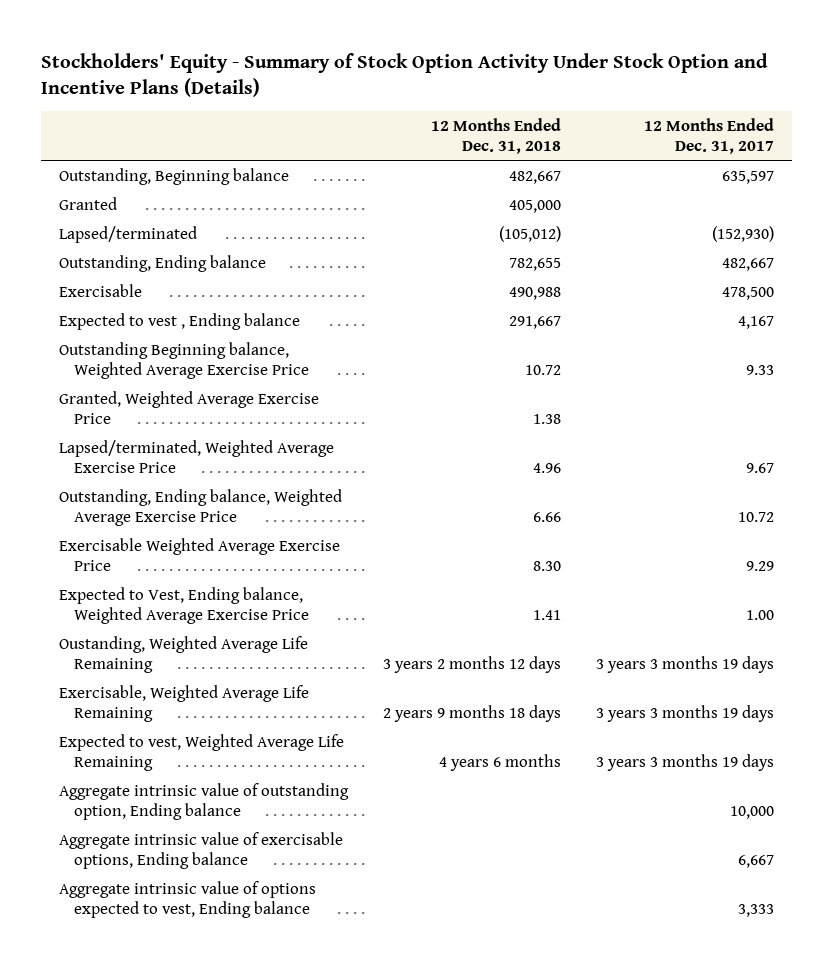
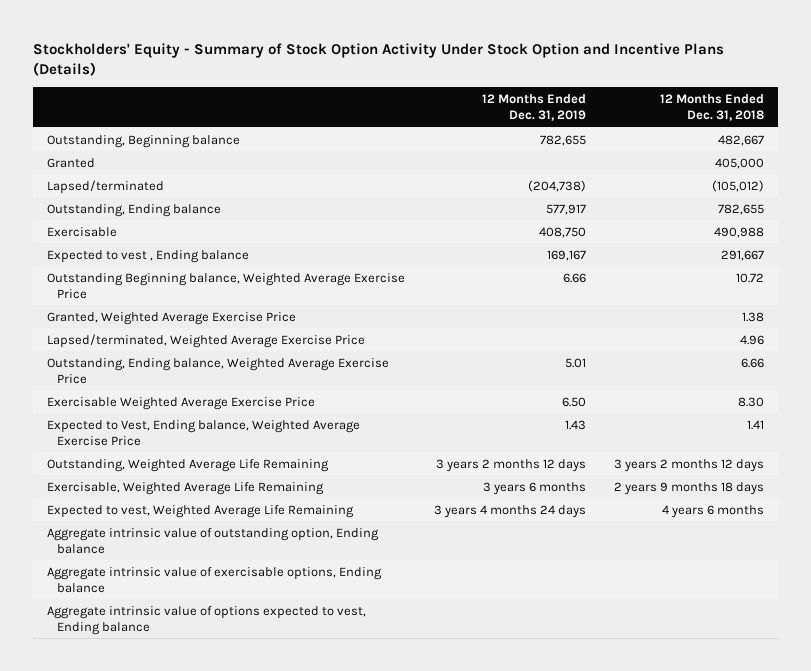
[644,117,775,155] 12 Months Ended Dec. 31, 2017 -> none
none -> [481,94,586,122] 12 Months Ended Dec. 31, 2019
[58,635,308,673] Oustanding, Weighted Average Life Remaining -> [47,458,330,472] Outstanding, Weighted Average Life Remaining

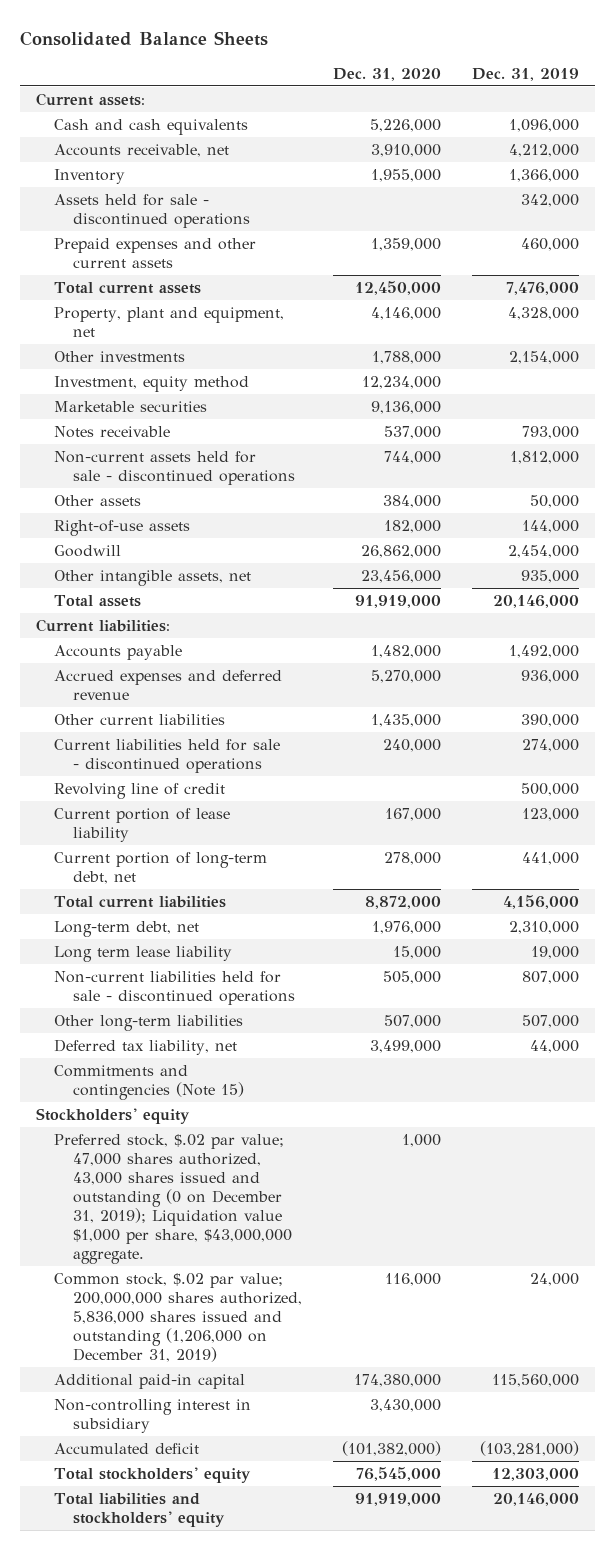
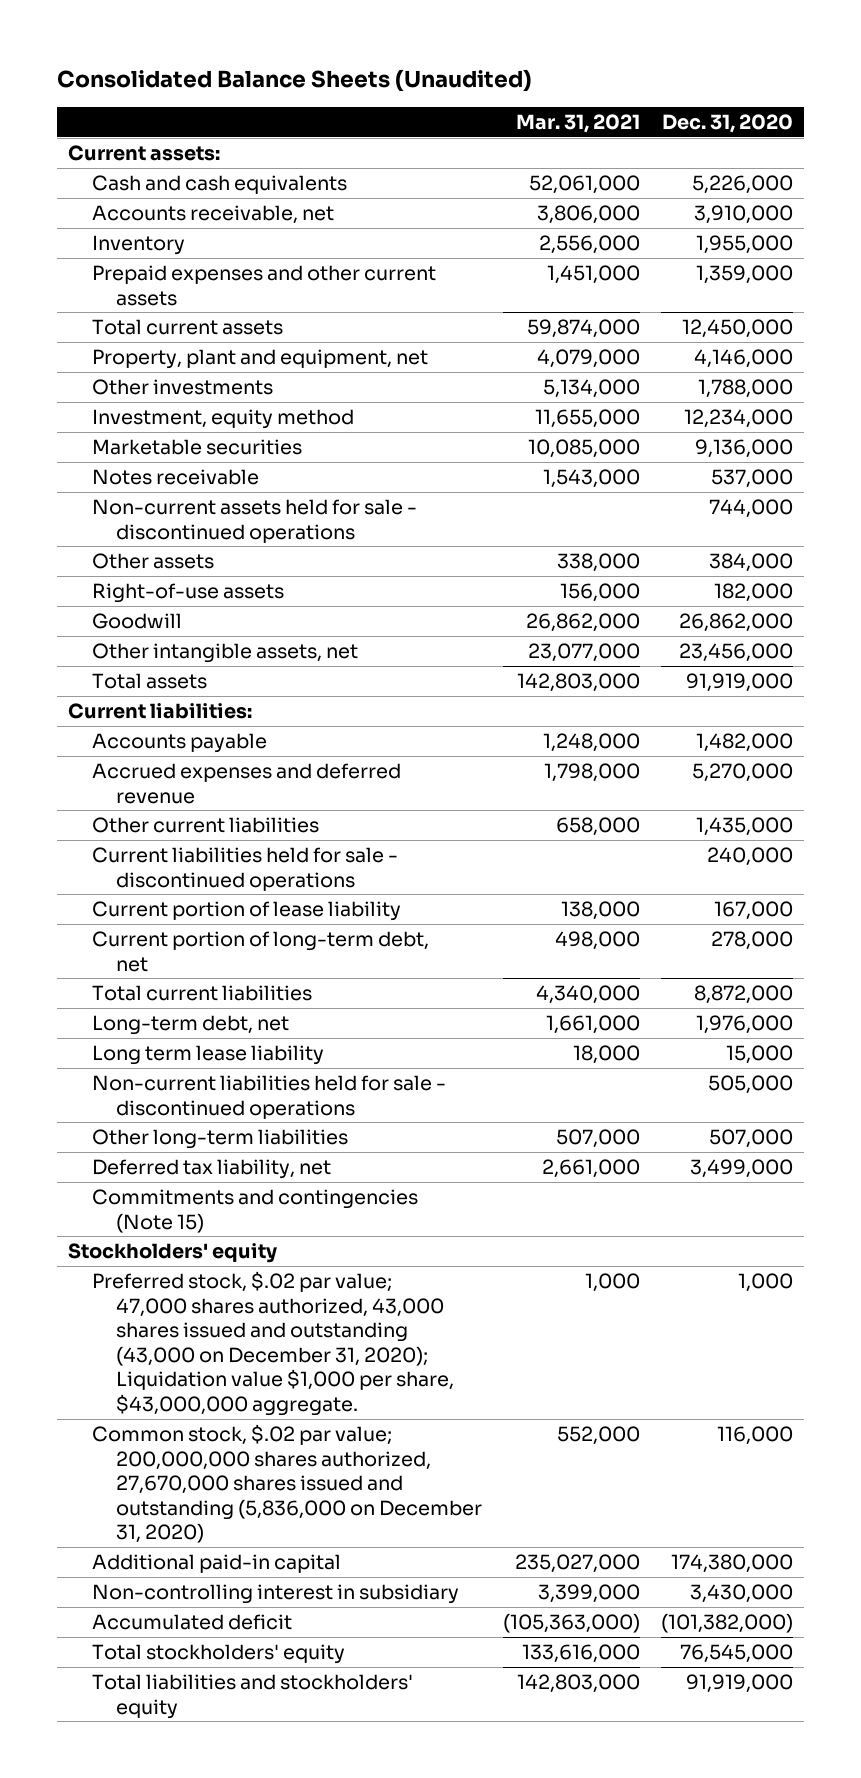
[19,30,268,46] Consolidated Balance Sheets -> [57,69,533,93] Consolidated Balance Sheets (Unaudited)
[472,67,580,81] Dec. 31, 2019 -> none
none -> [516,113,641,133] Mar. 31, 2021
[54,193,250,228] Assets held for sale - discontinued operations -> none
[54,782,226,799] Revolving line of credit -> none
[54,1133,292,1264] Preferred stock, $.02 par value; 47,000 shares authorized, 43,000 shares issued and outstanding (0 on December 31, 2019); Liquidation value $1,000 per share, $43,000,000 aggregate. -> [91,1271,454,1416] Preferred stock, $.02 par value; 47,000 shares authorized, 43,000 shares issued and outstanding (43,000 on December 31, 2020); Liquidation value $1,000 per share, $43,000,000 aggregate.
[54,1272,302,1362] Common stock, $.02 par value; 200,000,000 shares authorized, 5,836,000 shares issued and outstanding (1,206,000 on December 31, 2019) -> [91,1424,482,1544] Common stock, $.02 par value; 200,000,000 shares authorized, 27,670,000 shares issued and outstanding (5,836,000 on December 31, 2020)

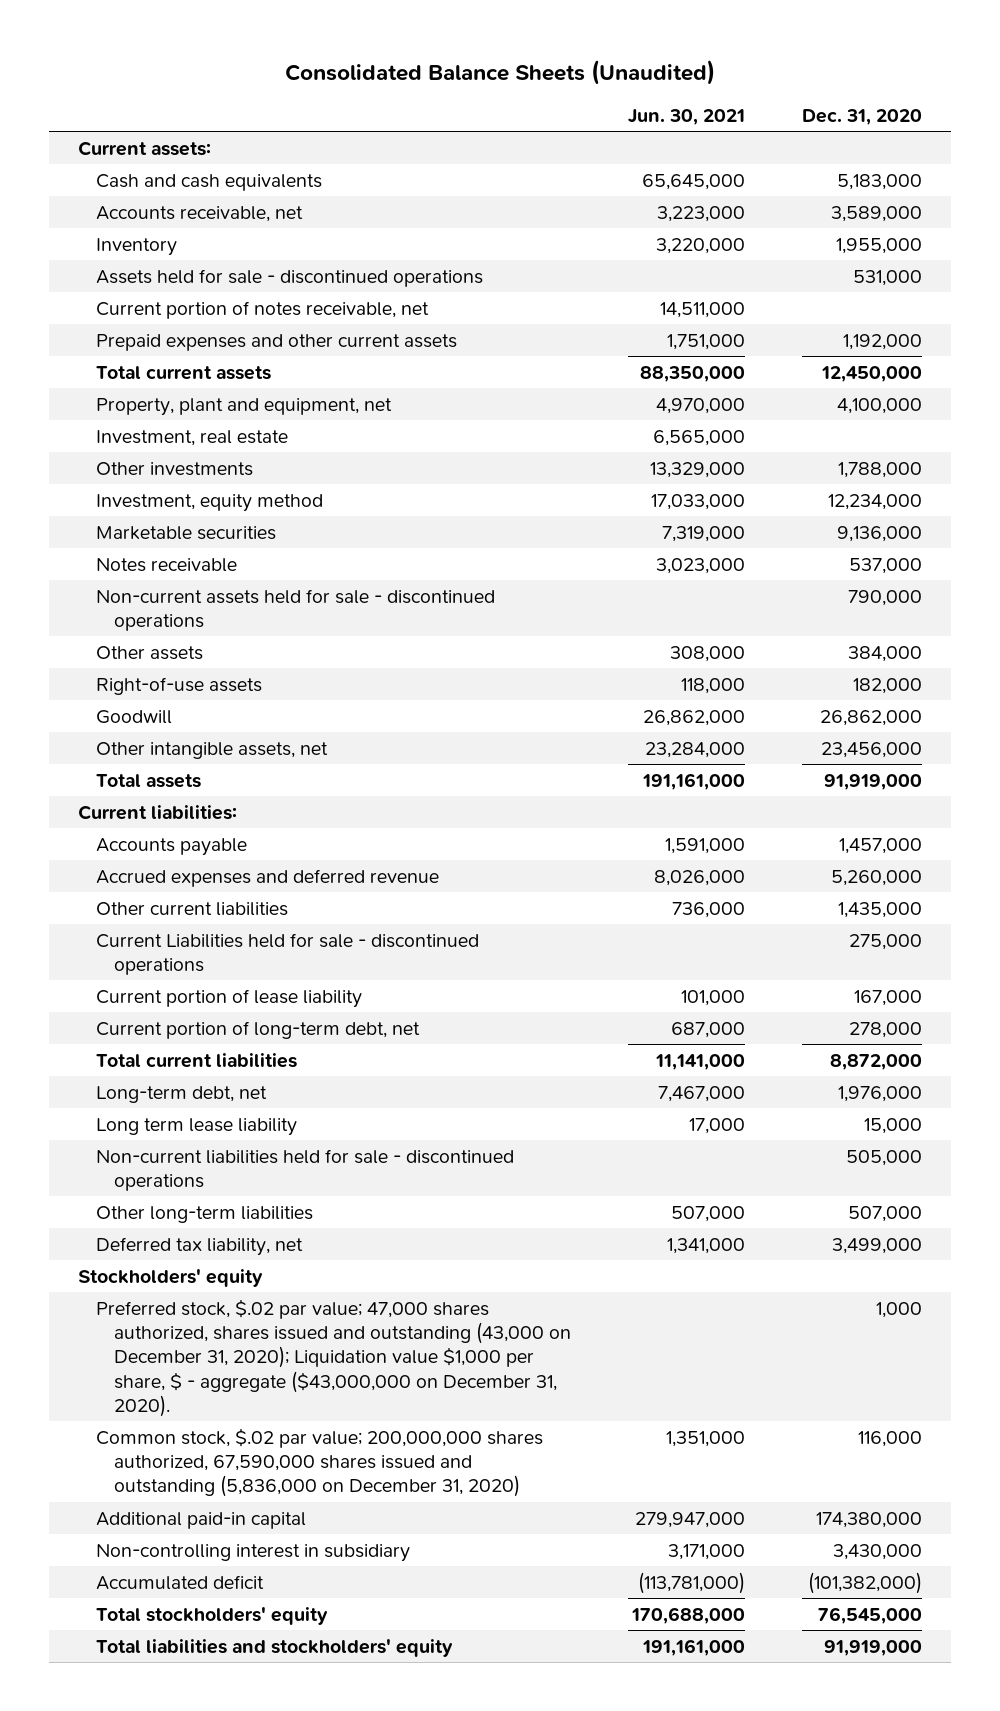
[516,113,641,133] Mar. 31, 2021 -> none
none -> [627,108,745,125] Jun. 30, 2021
[692,175,794,195] 5,226,000 -> [836,173,922,190] 5,183,000
[694,205,794,225] 3,910,000 -> [830,205,922,222] 3,589,000
none -> [95,268,483,287] Assets held for sale - discontinued operations
none -> [95,300,429,319] Current portion of notes receivable, net
[696,265,794,285] 1,359,000 -> [842,333,922,350] 1,192,000
[694,349,794,369] 4,146,000 -> [836,397,922,414] 4,100,000
none -> [95,429,288,446] Investment, real estate
[709,499,794,519] 744,000 -> [847,589,922,606] 790,000
[696,733,794,753] 1,482,000 -> [838,837,922,854] 1,457,000
[692,763,794,783] 5,270,000 -> [830,869,922,886] 5,260,000
[91,847,398,891] Current liabilities held for sale - discontinued operations -> [95,932,479,975] Current Liabilities held for sale - discontinued operations
[707,847,794,867] 240,000 -> [848,933,922,950] 275,000
[91,1189,418,1233] Commitments and contingencies (Note 15) -> none
[91,1271,454,1416] Preferred stock, $.02 par value; 47,000 shares authorized, 43,000 shares issued and outstanding (43,000 on December 31, 2020); Liquidation value $1,000 per share, $43,000,000 aggregate. -> [95,1298,571,1417] Preferred stock, $.02 par value; 47,000 shares authorized, shares issued and outstanding (43,000 on December 31, 2020); Liquidation value $1,000 per share, $ - aggregate ($43,000,000 on December 31, 2020).
[91,1424,482,1544] Common stock, $.02 par value; 200,000,000 shares authorized, 27,670,000 shares issued and outstanding (5,836,000 on December 31, 2020) -> [95,1427,543,1498] Common stock, $.02 par value; 200,000,000 shares authorized, 67,590,000 shares issued and outstanding (5,836,000 on December 31, 2020)

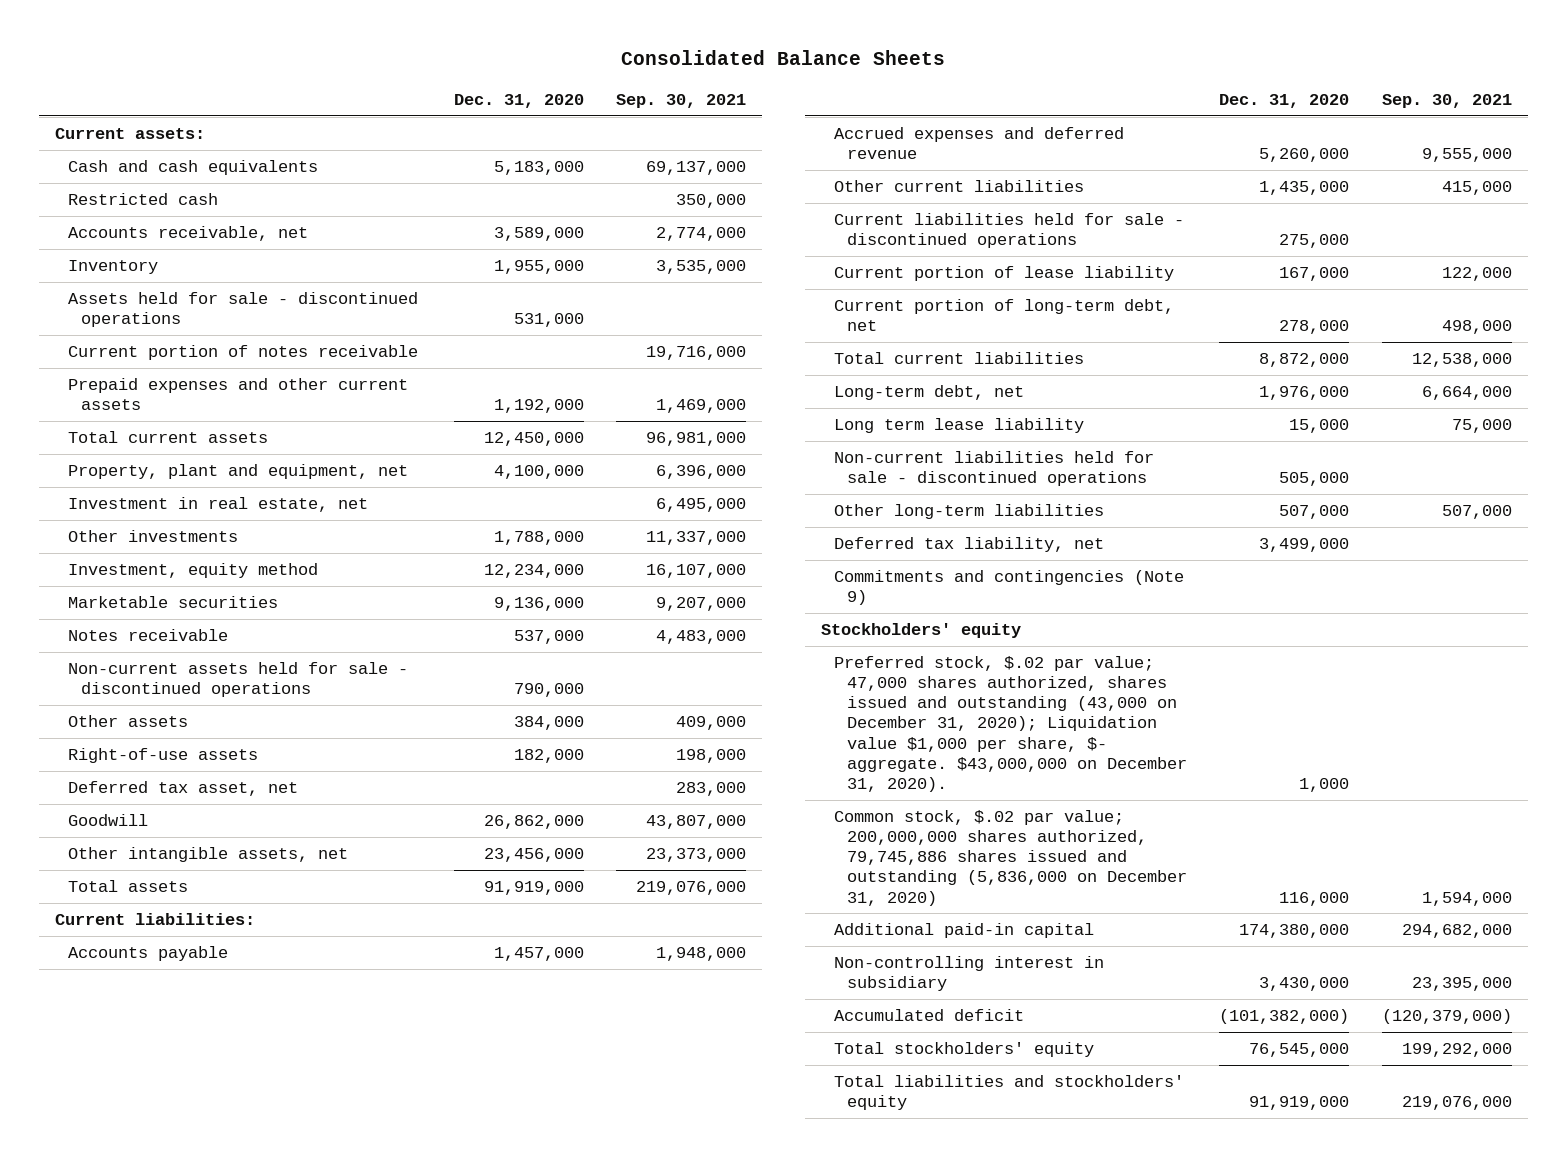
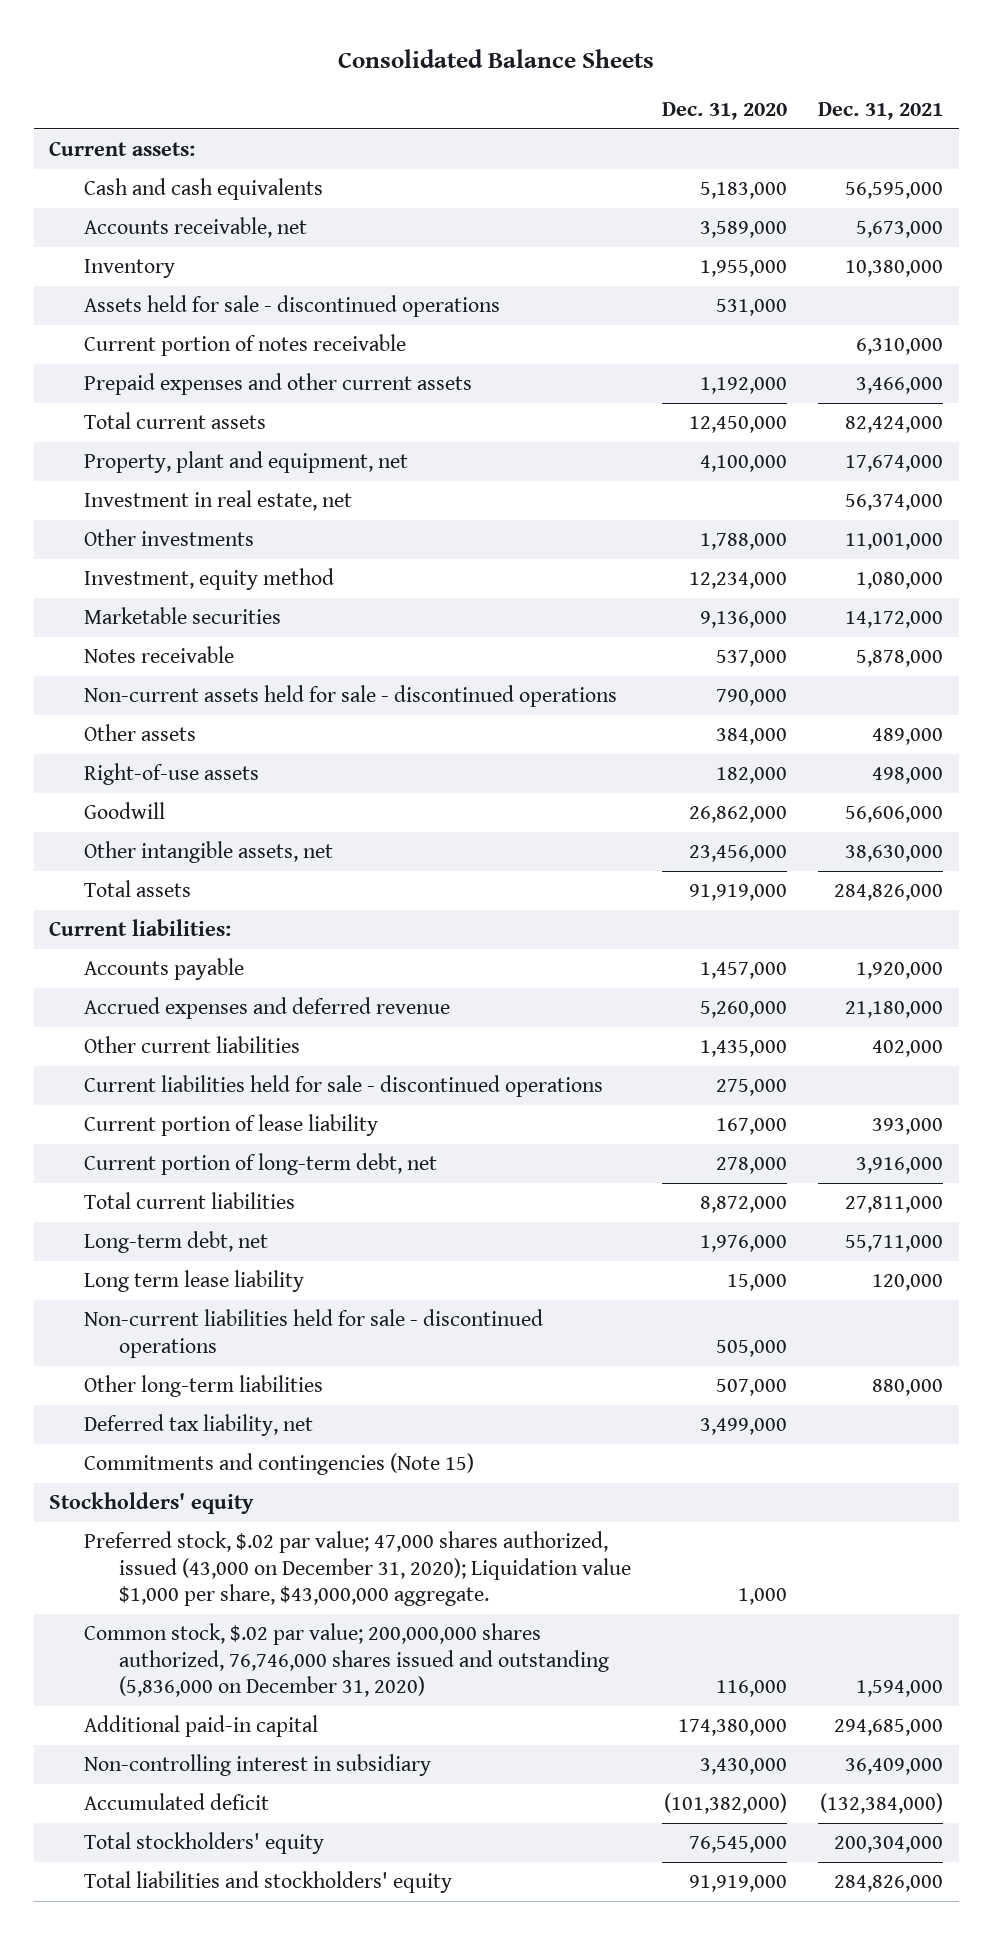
[615,93,746,108] Sep. 30, 2021 -> none
none -> [818,101,944,120] Dec. 31, 2021
[68,193,219,206] Restricted cash -> none
[68,781,299,797] Deferred tax asset, net -> none
[833,570,1184,606] Commitments and contingencies (Note 9) -> [84,1453,475,1476] Commitments and contingencies (Note 15)
[833,656,1188,792] Preferred stock, $.02 par value; 47,000 shares authorized, shares issued and outstanding (43,000 on December 31, 2020); Liquidation value $1,000 per share, $- aggregate. $43,000,000 on December 31, 2020). -> [84,1531,631,1607] Preferred stock, $.02 par value; 47,000 shares authorized, issued (43,000 on December 31, 2020); Liquidation value $1,000 per share, $43,000,000 aggregate.
[833,810,1188,906] Common stock, $.02 par value; 200,000,000 shares authorized, 79,745,886 shares issued and outstanding (5,836,000 on December 31, 2020) -> [84,1623,609,1698] Common stock, $.02 par value; 200,000,000 shares authorized, 76,746,000 shares issued and outstanding (5,836,000 on December 31, 2020)

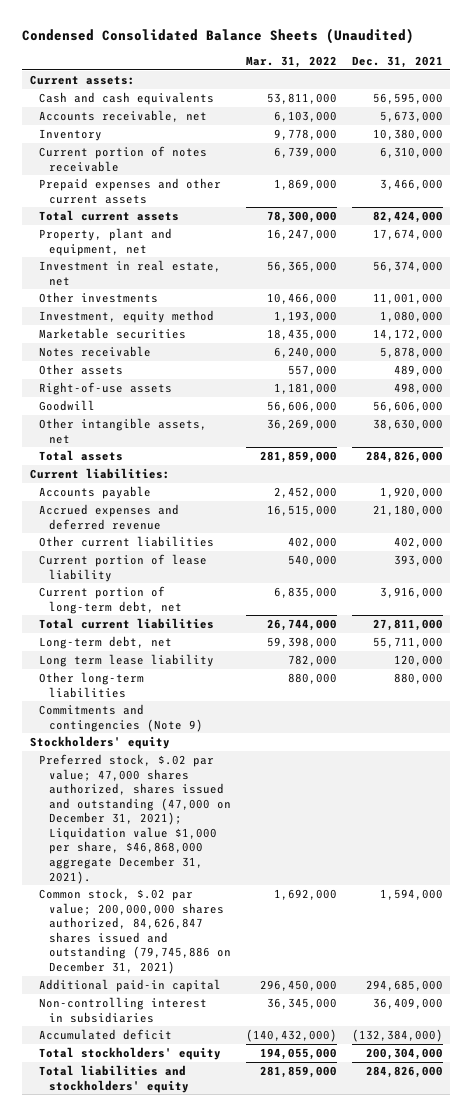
[338,48,655,68] Consolidated Balance Sheets -> [22,28,415,45] Condensed Consolidated Balance Sheets (Unaudited)
[661,101,787,120] Dec. 31, 2020 -> none
none -> [246,55,338,68] Mar. 31, 2022
[84,295,501,318] Assets held for sale - discontinued operations -> none
[84,685,618,708] Non-current assets held for sale - discontinued operations -> none
[84,1075,604,1098] Current liabilities held for sale - discontinued operations -> none
[84,1309,544,1358] Non-current liabilities held for sale - discontinued operations -> none
[84,1414,314,1437] Deferred tax liability, net -> none
[84,1453,475,1476] Commitments and contingencies (Note 15) -> [39,703,204,732] Commitments and contingencies (Note 9)
[84,1531,631,1607] Preferred stock, $.02 par value; 47,000 shares authorized, issued (43,000 on December 31, 2020); Liquidation value $1,000 per share, $43,000,000 aggregate. -> [39,753,232,884] Preferred stock, $.02 par value; 47,000 shares authorized, shares issued and outstanding (47,000 on December 31, 2021); Liquidation value $1,000 per share, $46,868,000 aggregate December 31, 2021).
[84,1623,609,1698] Common stock, $.02 par value; 200,000,000 shares authorized, 76,746,000 shares issued and outstanding (5,836,000 on December 31, 2020) -> [39,887,232,974] Common stock, $.02 par value; 200,000,000 shares authorized, 84,626,847 shares issued and outstanding (79,745,886 on December 31, 2021)
[84,1754,432,1777] Non-controlling interest in subsidiary -> [39,996,208,1023] Non-controlling interest in subsidiaries

